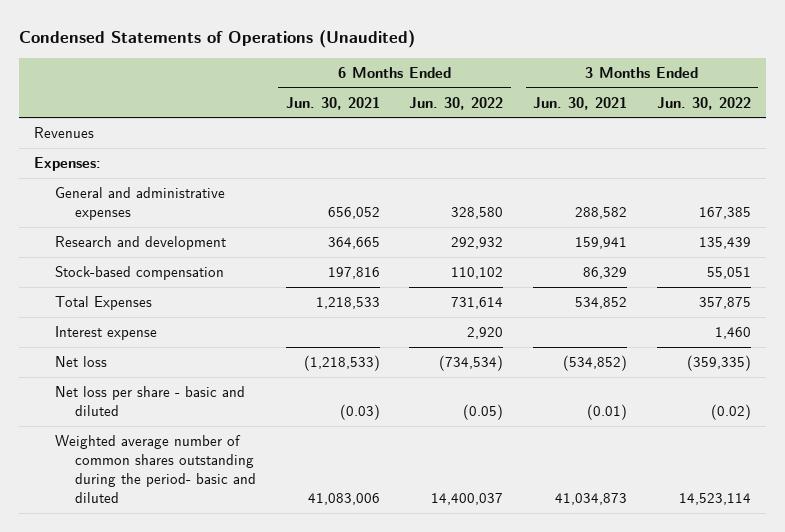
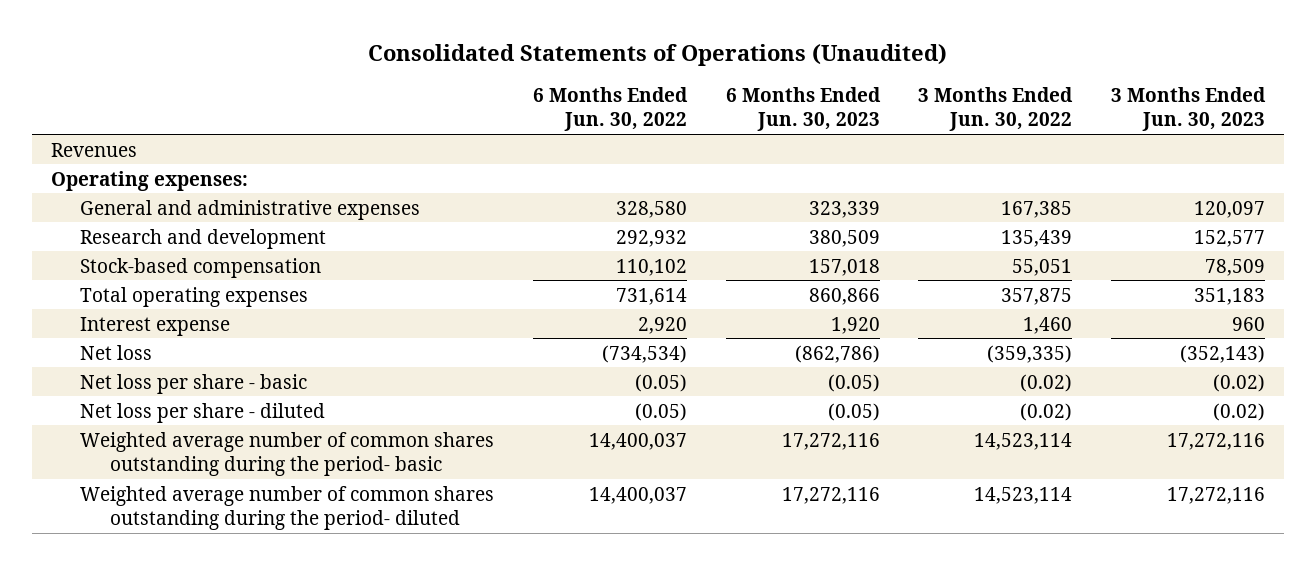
[19,29,416,48] Condensed Statements of Operations (Unaudited) -> [367,44,947,67] Consolidated Statements of Operations (Unaudited)
[285,96,380,110] Jun. 30, 2021 -> none
[533,96,628,110] Jun. 30, 2021 -> none
none -> [725,86,881,132] 6 Months Ended Jun. 30, 2023
none -> [1110,86,1266,132] 3 Months Ended Jun. 30, 2023
[34,157,102,172] Expenses: -> [50,170,248,191] Operating expenses:
[54,296,152,311] Total Expenses -> [80,286,309,307] Total operating expenses
[54,386,245,417] Net loss per share - basic and diluted -> [80,373,308,394] Net loss per share - basic
none -> [80,402,326,423] Net loss per share - diluted
[54,435,257,503] Weighted average number of common shares outstanding during the period- basic and diluted -> [80,431,495,477] Weighted average number of common shares outstanding during the period- basic
none -> [80,485,495,531] Weighted average number of common shares outstanding during the period- diluted

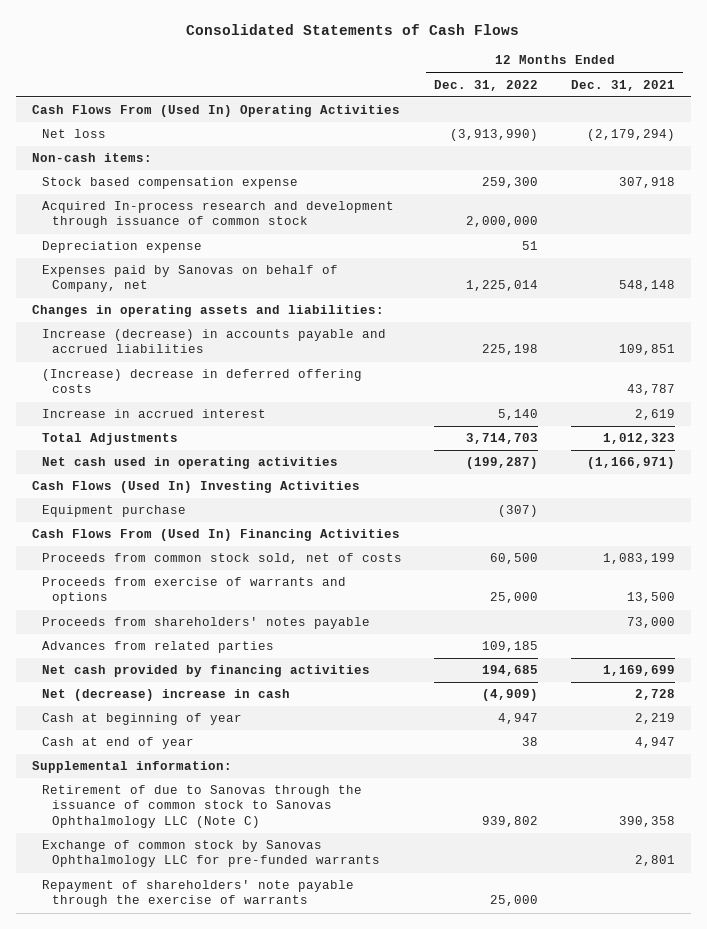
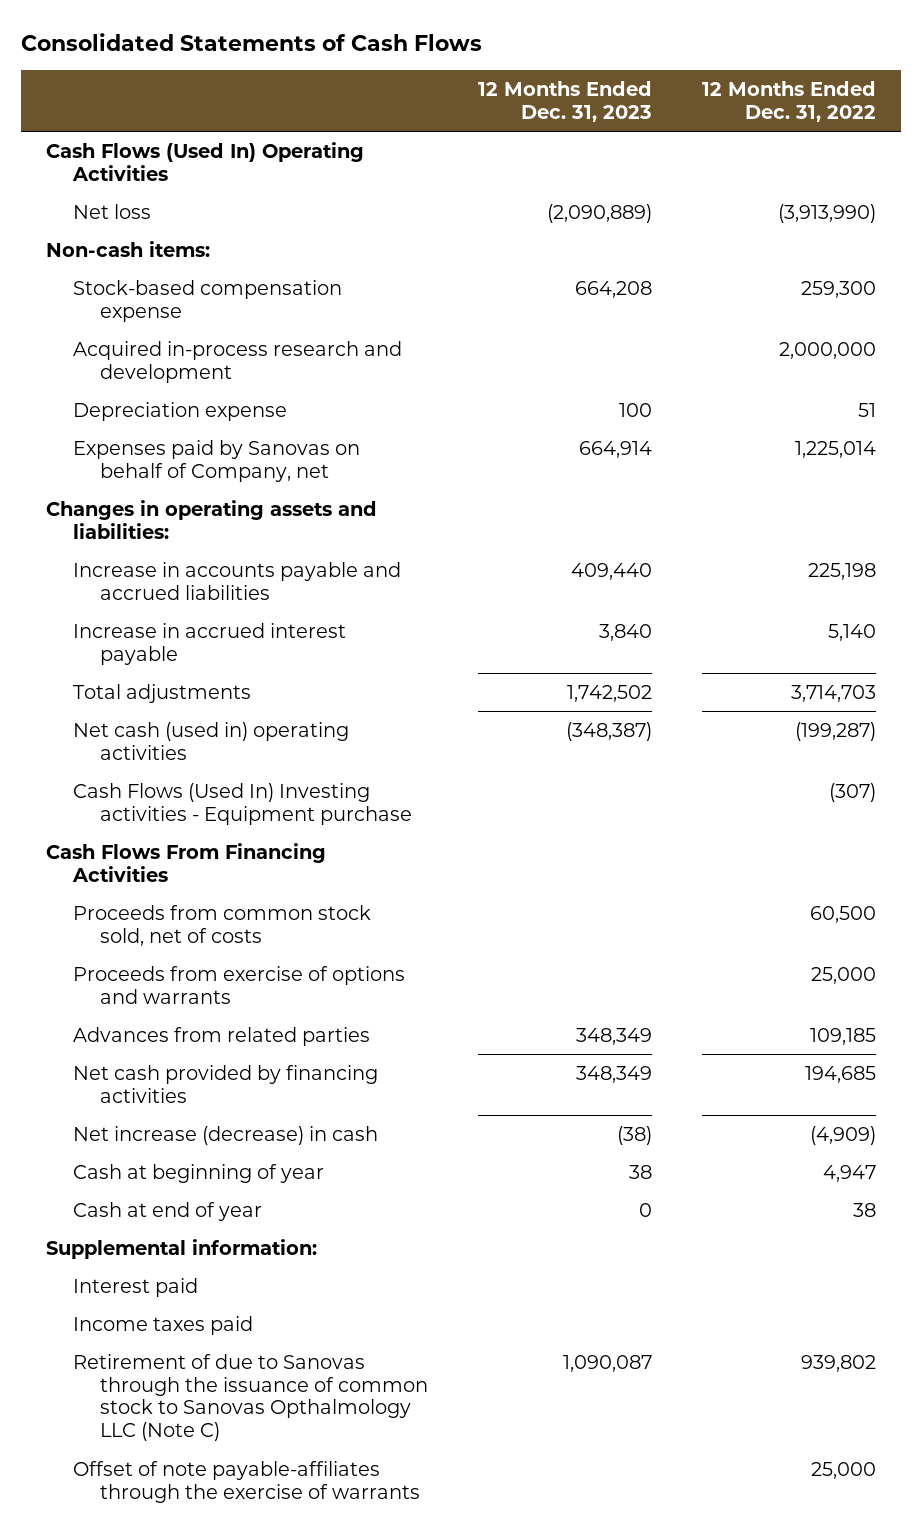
[570,79,675,91] Dec. 31, 2021 -> none
none -> [478,81,653,122] 12 Months Ended Dec. 31, 2023
[32,105,401,118] Cash Flows From (Used In) Operating Activities -> [45,141,364,181] Cash Flows (Used In) Operating Activities
[42,177,299,190] Stock based compensation expense -> [73,279,343,322] Stock-based compensation expense
[42,201,395,229] Acquired In-process research and development through issuance of common stock -> [73,340,403,383] Acquired in-process research and development
[42,369,363,394] (Increase) decrease in deferred offering costs -> none
[32,481,361,494] Cash Flows (Used In) Investing Activities -> none
[42,329,387,354] Increase (decrease) in accounts payable and accrued liabilities -> [73,561,402,600] Increase in accounts payable and accrued liabilities
[42,409,267,419] Increase in accrued interest -> [73,622,347,665] Increase in accrued interest payable
[42,433,179,446] Total Adjustments -> [73,683,252,703] Total adjustments
[42,457,339,470] Net cash used in operating activities -> [73,721,350,760] Net cash (used in) operating activities
[42,505,187,518] Equipment purchase -> [73,782,413,825] Cash Flows (Used In) Investing activities - Equipment purchase
[32,529,401,542] Cash Flows From (Used In) Financing Activities -> [45,842,326,882] Cash Flows From Financing Activities
[42,617,371,630] Proceeds from shareholders' notes payable -> none
[42,577,347,605] Proceeds from exercise of warrants and options -> [73,965,406,1004] Proceeds from exercise of options and warrants
[42,689,291,702] Net (decrease) increase in cash -> [73,1125,379,1145] Net increase (decrease) in cash
[42,840,381,868] Exchange of common stock by Sanovas Ophthalmology LLC for pre-funded warrants -> none
none -> [73,1277,199,1297] Interest paid
none -> [73,1315,254,1335] Income taxes paid
[42,785,363,828] Retirement of due to Sanovas through the issuance of common stock to Sanovas Ophthalmology LLC (Note C) -> [73,1353,429,1442] Retirement of due to Sanovas through the issuance of common stock to Sanovas Opthalmology LLC (Note C)
[42,880,355,908] Repayment of shareholders' note payable through the exercise of warrants -> [73,1460,421,1503] Offset of note payable-affiliates through the exercise of warrants

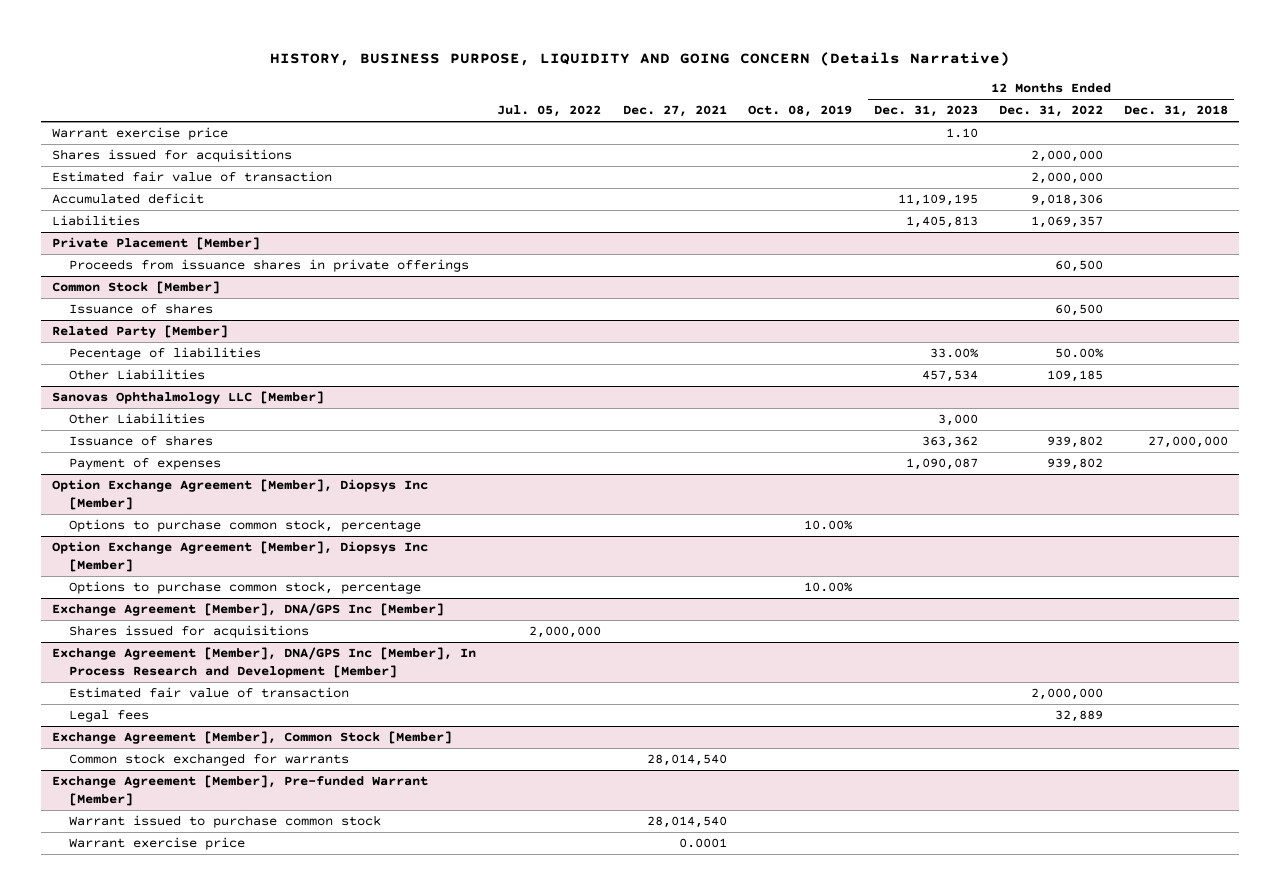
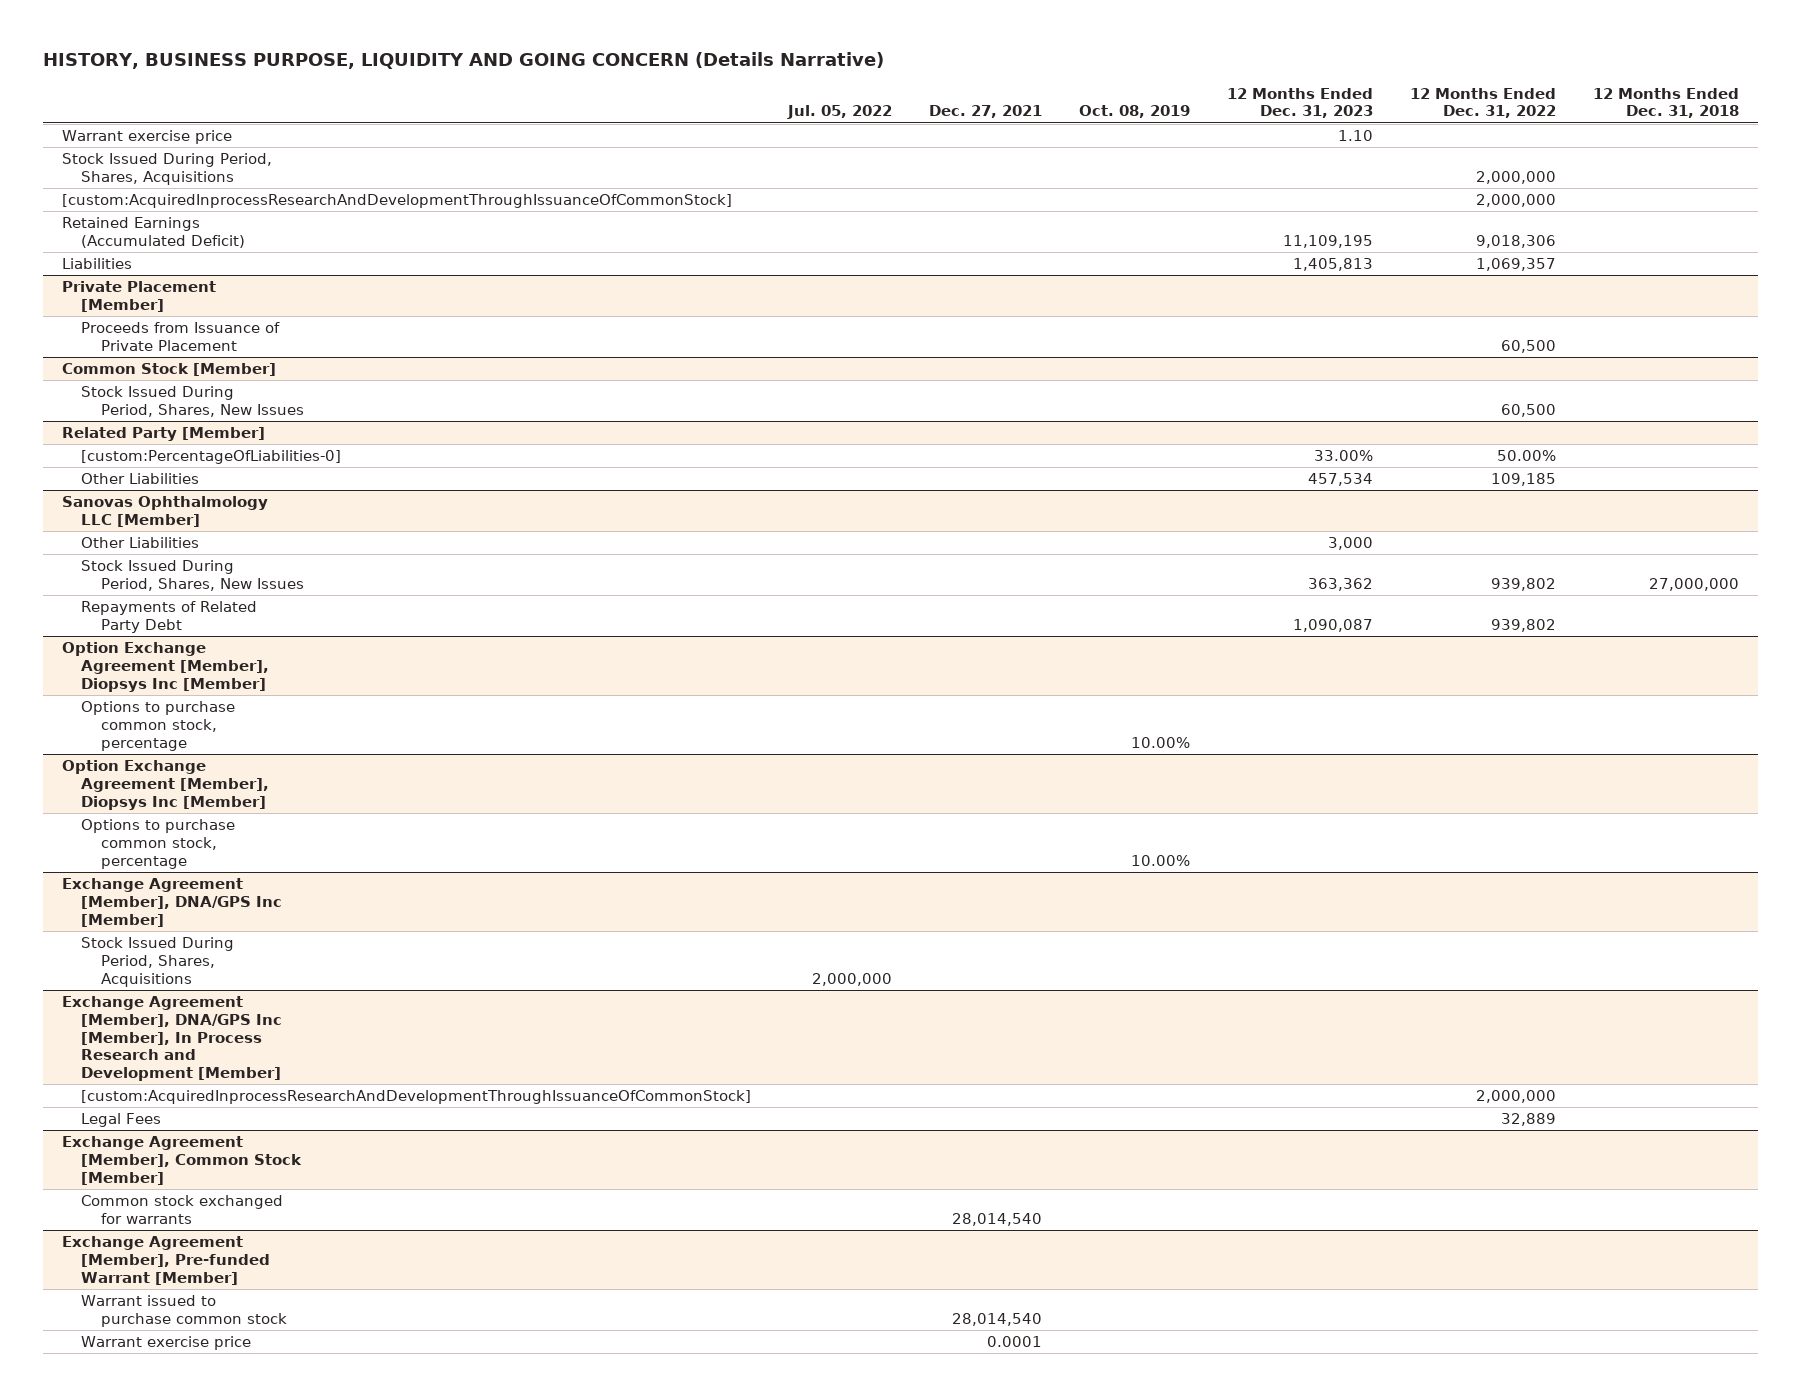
[51,171,332,183] Estimated fair value of transaction -> none
[51,149,292,163] Shares issued for acquisitions -> [61,153,272,185] Stock Issued During Period, Shares, Acquisitions
none -> [61,194,732,209] [custom:AcquiredInprocessResearchAndDevelopmentThroughIssuanceOfCommonStock]
[51,193,204,205] Accumulated deficit -> [61,217,246,248] Retained Earnings (Accumulated Deficit)
[68,259,469,273] Proceeds from issuance shares in private offerings -> [81,322,281,351] Proceeds from Issuance of Private Placement
[68,303,213,315] Issuance of shares -> [81,386,304,417] Stock Issued During Period, Shares, New Issues
[68,347,261,361] Pecentage of liabilities -> [81,450,342,465] [custom:PercentageOfLiabilities-0]
[68,435,213,447] Issuance of shares -> [81,560,304,591] Stock Issued During Period, Shares, New Issues
[68,458,221,471] Payment of expenses -> [81,601,258,633] Repayments of Related Party Debt
[68,625,309,639] Shares issued for acquisitions -> [81,937,235,987] Stock Issued During Period, Shares, Acquisitions
[68,687,349,699] Estimated fair value of transaction -> none
none -> [81,1090,752,1105] [custom:AcquiredInprocessResearchAndDevelopmentThroughIssuanceOfCommonStock]
[68,710,149,723] Legal fees -> [81,1113,162,1128] Legal Fees

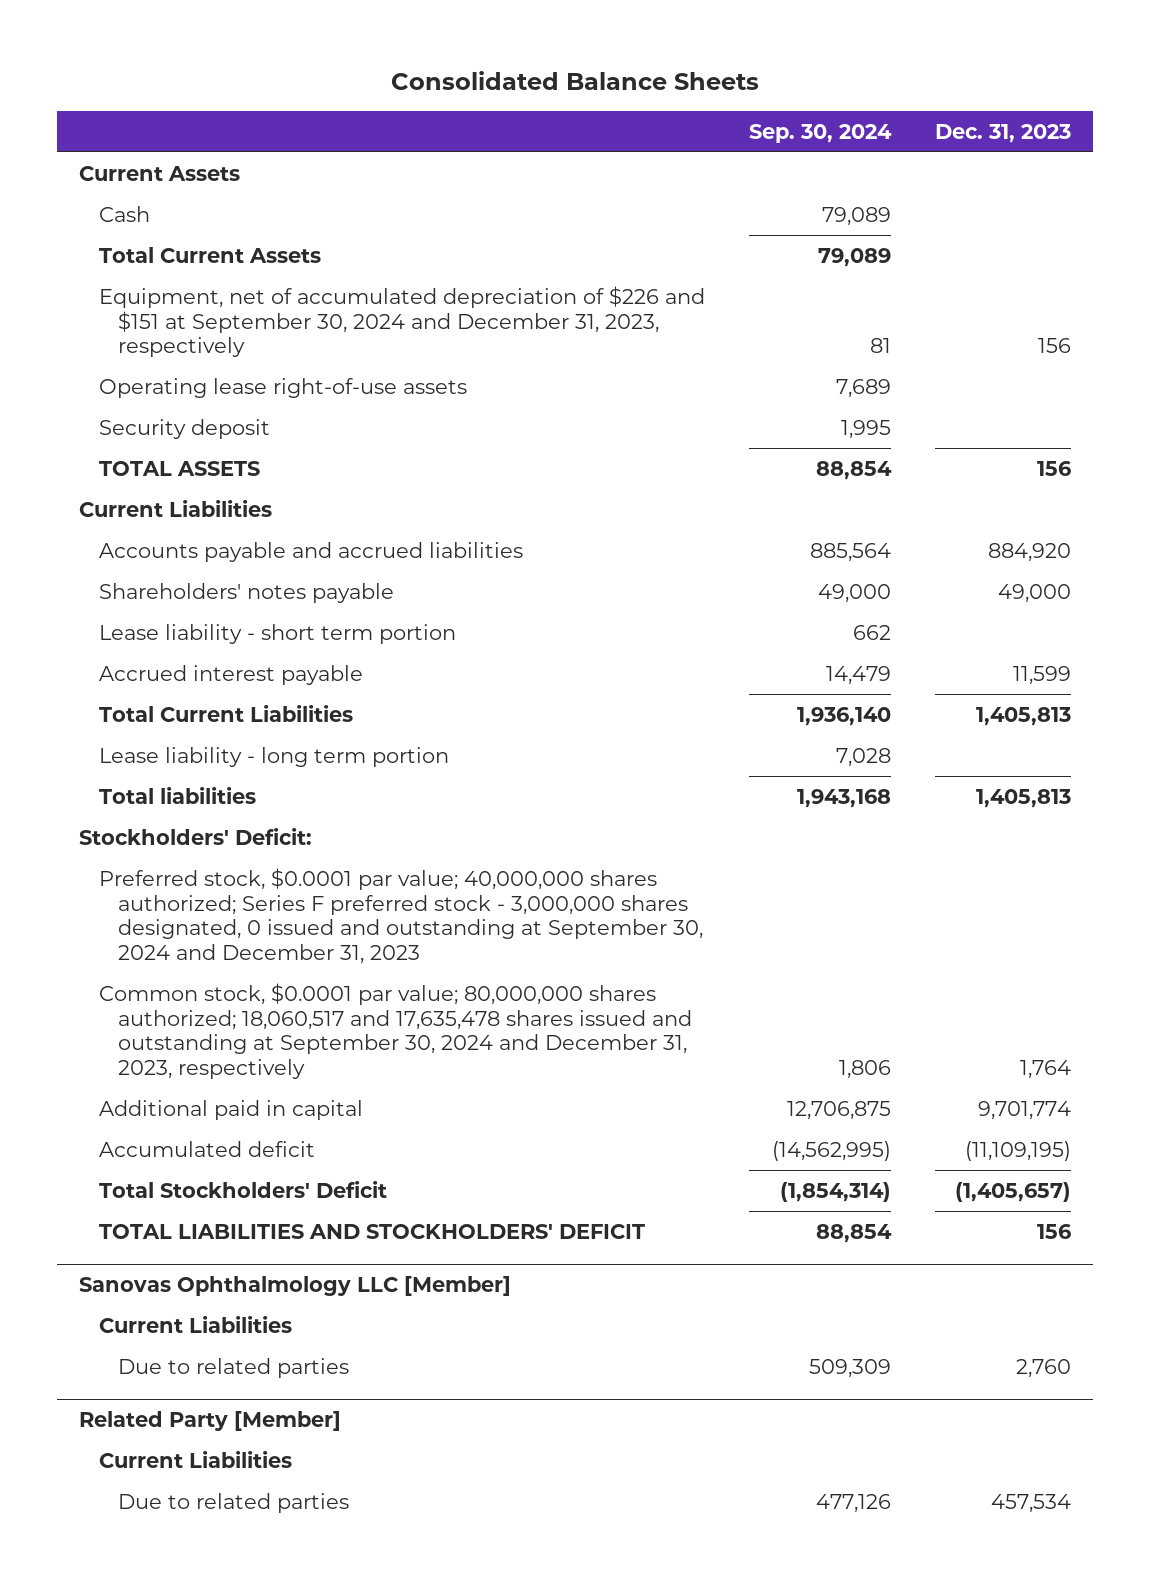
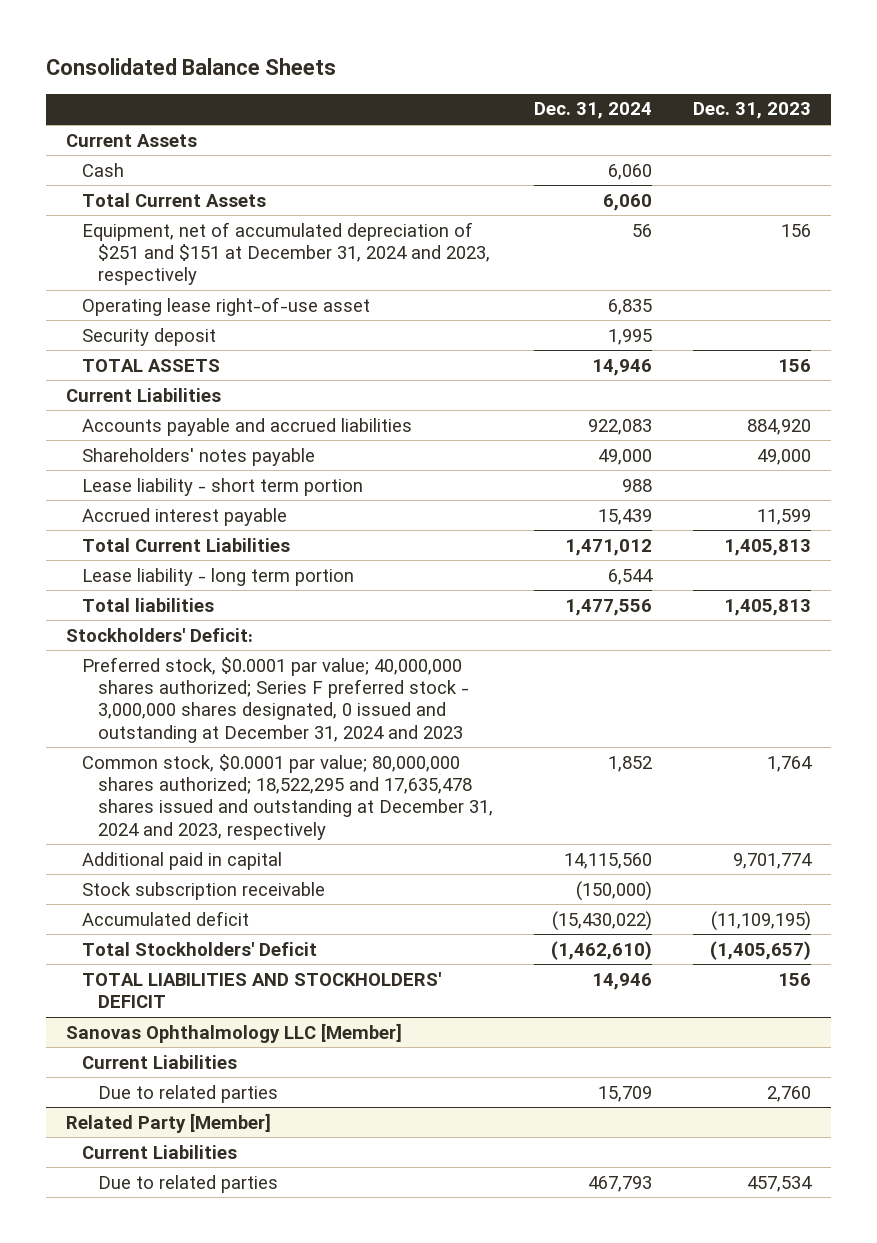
[748,123,892,143] Sep. 30, 2024 -> none
none -> [533,102,652,120] Dec. 31, 2024
[98,285,705,358] Equipment, net of accumulated depreciation of $226 and $151 at September 30, 2024 and December 31, 2023, respectively -> [82,221,491,286] Equipment, net of accumulated depreciation of $251 and $151 at December 31, 2024 and 2023, respectively
[98,377,467,398] Operating lease right-of-use assets -> [82,296,371,316] Operating lease right-of-use asset
[98,867,704,964] Preferred stock, $0.0001 par value; 40,000,000 shares authorized; Series F preferred stock - 3,000,000 shares designated, 0 issued and outstanding at September 30, 2024 and December 31, 2023 -> [82,656,470,743] Preferred stock, $0.0001 par value; 40,000,000 shares authorized; Series F preferred stock - 3,000,000 shares designated, 0 issued and outstanding at December 31, 2024 and 2023
[98,982,693,1079] Common stock, $0.0001 par value; 80,000,000 shares authorized; 18,060,517 and 17,635,478 shares issued and outstanding at September 30, 2024 and December 31, 2023, respectively -> [82,753,494,840] Common stock, $0.0001 par value; 80,000,000 shares authorized; 18,522,295 and 17,635,478 shares issued and outstanding at December 31, 2024 and 2023, respectively
none -> [82,881,326,900] Stock subscription receivable

